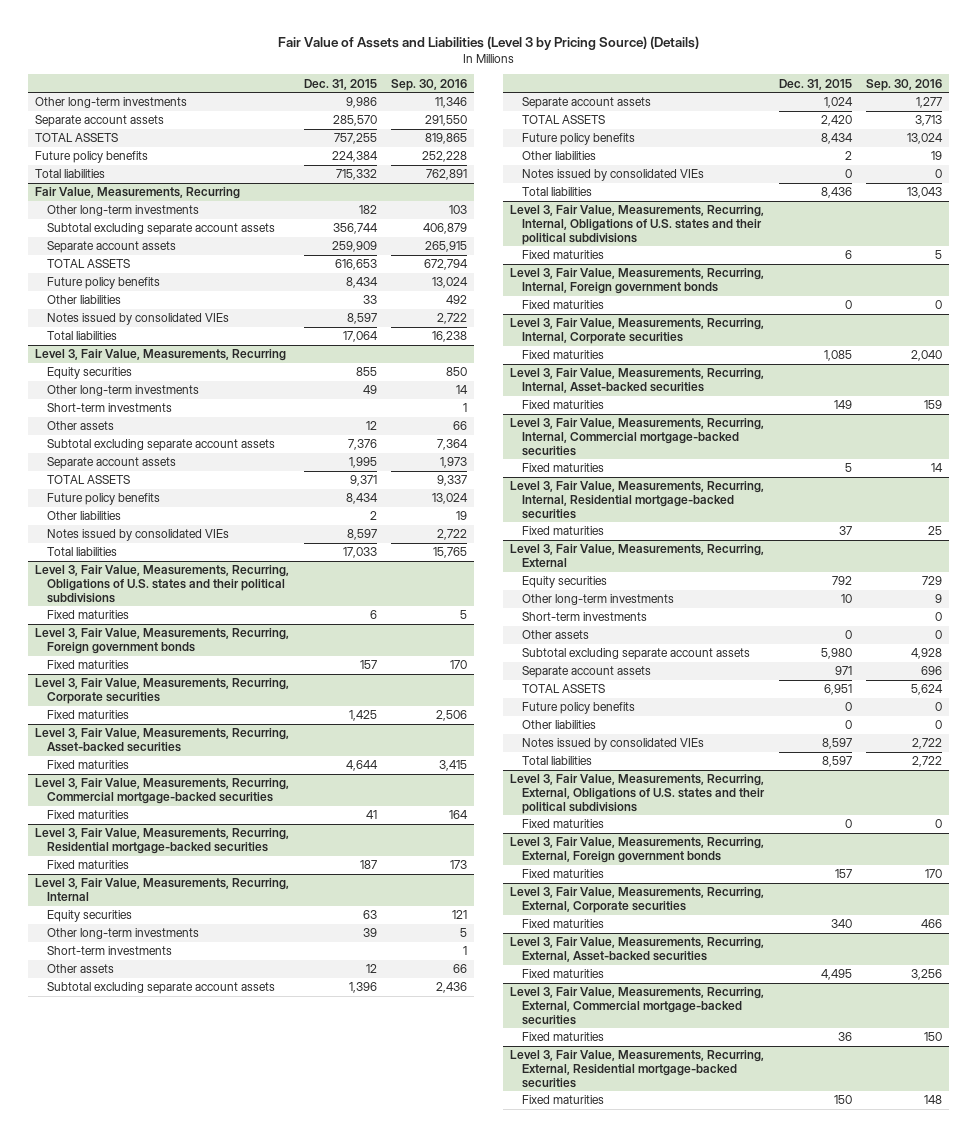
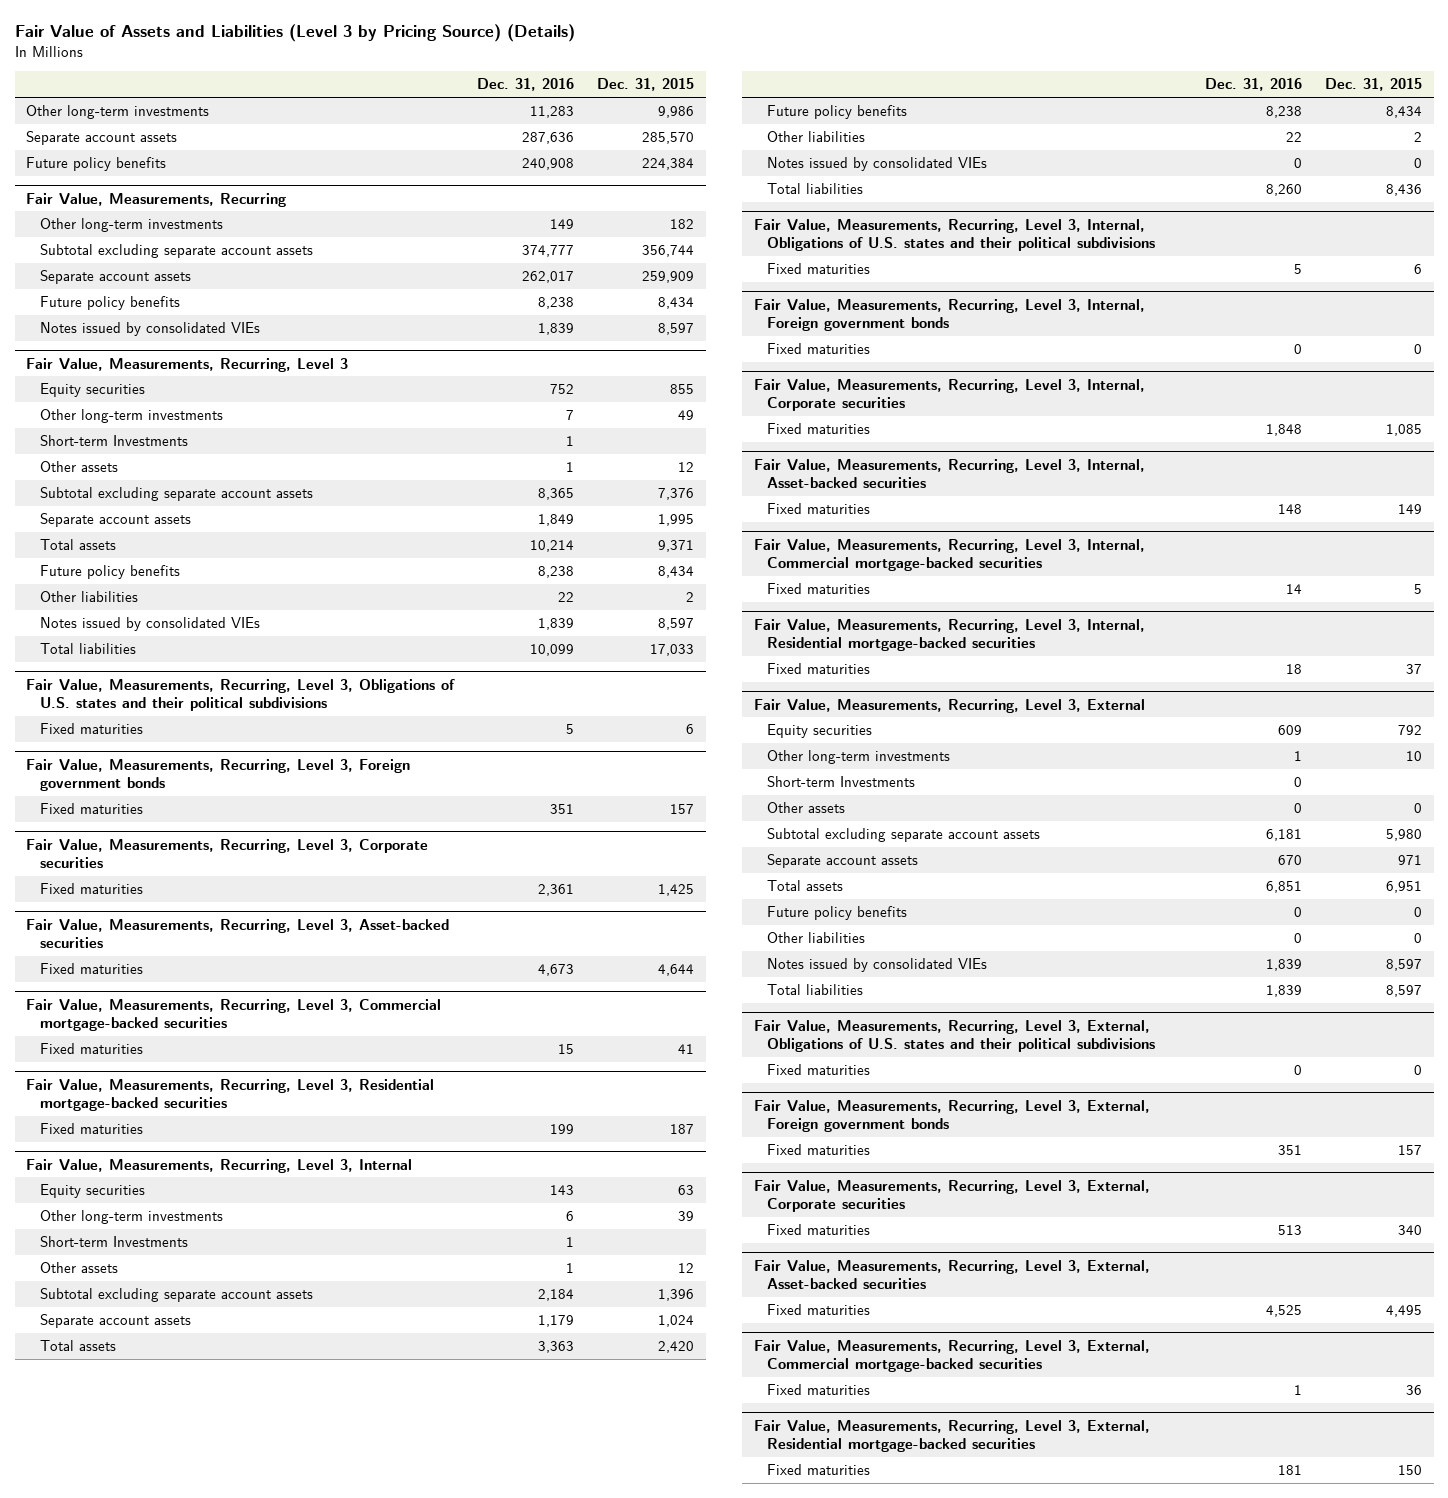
[390,78,467,91] Sep. 30, 2016 -> none
none -> [477,78,575,92] Dec. 31, 2016
[35,133,119,143] TOTAL ASSETS -> none
[35,169,106,179] Total liabilities -> none
[47,259,131,269] TOTAL ASSETS -> none
[47,295,122,305] Other liabilities -> none
[47,331,118,341] Total liabilities -> none
[35,349,287,362] Level 3, Fair Value, Measurements, Recurring -> [26,357,349,372] Fair Value, Measurements, Recurring, Level 3
[47,403,173,413] Short-term investments -> [39,435,188,447] Short-term Investments
[47,475,131,485] TOTAL ASSETS -> [39,539,116,551] Total assets
[35,565,290,603] Level 3, Fair Value, Measurements, Recurring, Obligations of U.S. states and their political subdivisions -> [26,678,456,712] Fair Value, Measurements, Recurring, Level 3, Obligations of U.S. states and their political subdivisions
[35,628,290,654] Level 3, Fair Value, Measurements, Recurring, Foreign government bonds -> [26,758,411,792] Fair Value, Measurements, Recurring, Level 3, Foreign government bonds
[35,678,290,704] Level 3, Fair Value, Measurements, Recurring, Corporate securities -> [26,838,429,869] Fair Value, Measurements, Recurring, Level 3, Corporate securities
[35,728,290,752] Level 3, Fair Value, Measurements, Recurring, Asset-backed securities -> [26,918,450,949] Fair Value, Measurements, Recurring, Level 3, Asset-backed securities
[35,778,290,804] Level 3, Fair Value, Measurements, Recurring, Commercial mortgage-backed securities -> [26,998,442,1032] Fair Value, Measurements, Recurring, Level 3, Commercial mortgage-backed securities
[35,828,290,854] Level 3, Fair Value, Measurements, Recurring, Residential mortgage-backed securities -> [26,1078,435,1112] Fair Value, Measurements, Recurring, Level 3, Residential mortgage-backed securities
[35,878,290,901] Level 3, Fair Value, Measurements, Recurring, Internal -> [26,1158,413,1173] Fair Value, Measurements, Recurring, Level 3, Internal
[47,946,173,956] Short-term investments -> [39,1236,188,1248] Short-term Investments
[522,115,606,125] TOTAL ASSETS -> [39,1340,116,1352] Total assets
[510,205,765,245] Level 3, Fair Value, Measurements, Recurring, Internal, Obligations of U.S. states and their political subdivisions -> [753,218,1156,252] Fair Value, Measurements, Recurring, Level 3, Internal, Obligations of U.S. states and their political subdivisions
[510,268,765,294] Level 3, Fair Value, Measurements, Recurring, Internal, Foreign government bonds -> [753,298,1145,332] Fair Value, Measurements, Recurring, Level 3, Internal, Foreign government bonds
[510,318,765,344] Level 3, Fair Value, Measurements, Recurring, Internal, Corporate securities -> [753,378,1145,412] Fair Value, Measurements, Recurring, Level 3, Internal, Corporate securities
[510,368,765,393] Level 3, Fair Value, Measurements, Recurring, Internal, Asset-backed securities -> [753,458,1145,489] Fair Value, Measurements, Recurring, Level 3, Internal, Asset-backed securities
[510,418,765,456] Level 3, Fair Value, Measurements, Recurring, Internal, Commercial mortgage-backed securities -> [753,538,1145,572] Fair Value, Measurements, Recurring, Level 3, Internal, Commercial mortgage-backed securities
[510,481,765,519] Level 3, Fair Value, Measurements, Recurring, Internal, Residential mortgage-backed securities -> [753,618,1145,652] Fair Value, Measurements, Recurring, Level 3, Internal, Residential mortgage-backed securities
[510,544,765,567] Level 3, Fair Value, Measurements, Recurring, External -> [753,698,1145,713] Fair Value, Measurements, Recurring, Level 3, External
[522,612,648,622] Short-term investments -> [767,776,916,788] Short-term Investments
[522,684,606,694] TOTAL ASSETS -> [767,880,844,892] Total assets
[510,774,766,814] Level 3, Fair Value, Measurements, Recurring, External, Obligations of U.S. states and their political subdivisions -> [753,1019,1156,1053] Fair Value, Measurements, Recurring, Level 3, External, Obligations of U.S. states and their political subdivisions
[510,837,765,863] Level 3, Fair Value, Measurements, Recurring, External, Foreign government bonds -> [753,1099,1150,1133] Fair Value, Measurements, Recurring, Level 3, External, Foreign government bonds
[510,887,765,913] Level 3, Fair Value, Measurements, Recurring, External, Corporate securities -> [753,1179,1150,1213] Fair Value, Measurements, Recurring, Level 3, External, Corporate securities
[510,937,765,962] Level 3, Fair Value, Measurements, Recurring, External, Asset-backed securities -> [753,1259,1150,1290] Fair Value, Measurements, Recurring, Level 3, External, Asset-backed securities
[510,987,765,1025] Level 3, Fair Value, Measurements, Recurring, External, Commercial mortgage-backed securities -> [753,1339,1150,1373] Fair Value, Measurements, Recurring, Level 3, External, Commercial mortgage-backed securities
[510,1050,765,1088] Level 3, Fair Value, Measurements, Recurring, External, Residential mortgage-backed securities -> [753,1419,1150,1453] Fair Value, Measurements, Recurring, Level 3, External, Residential mortgage-backed securities

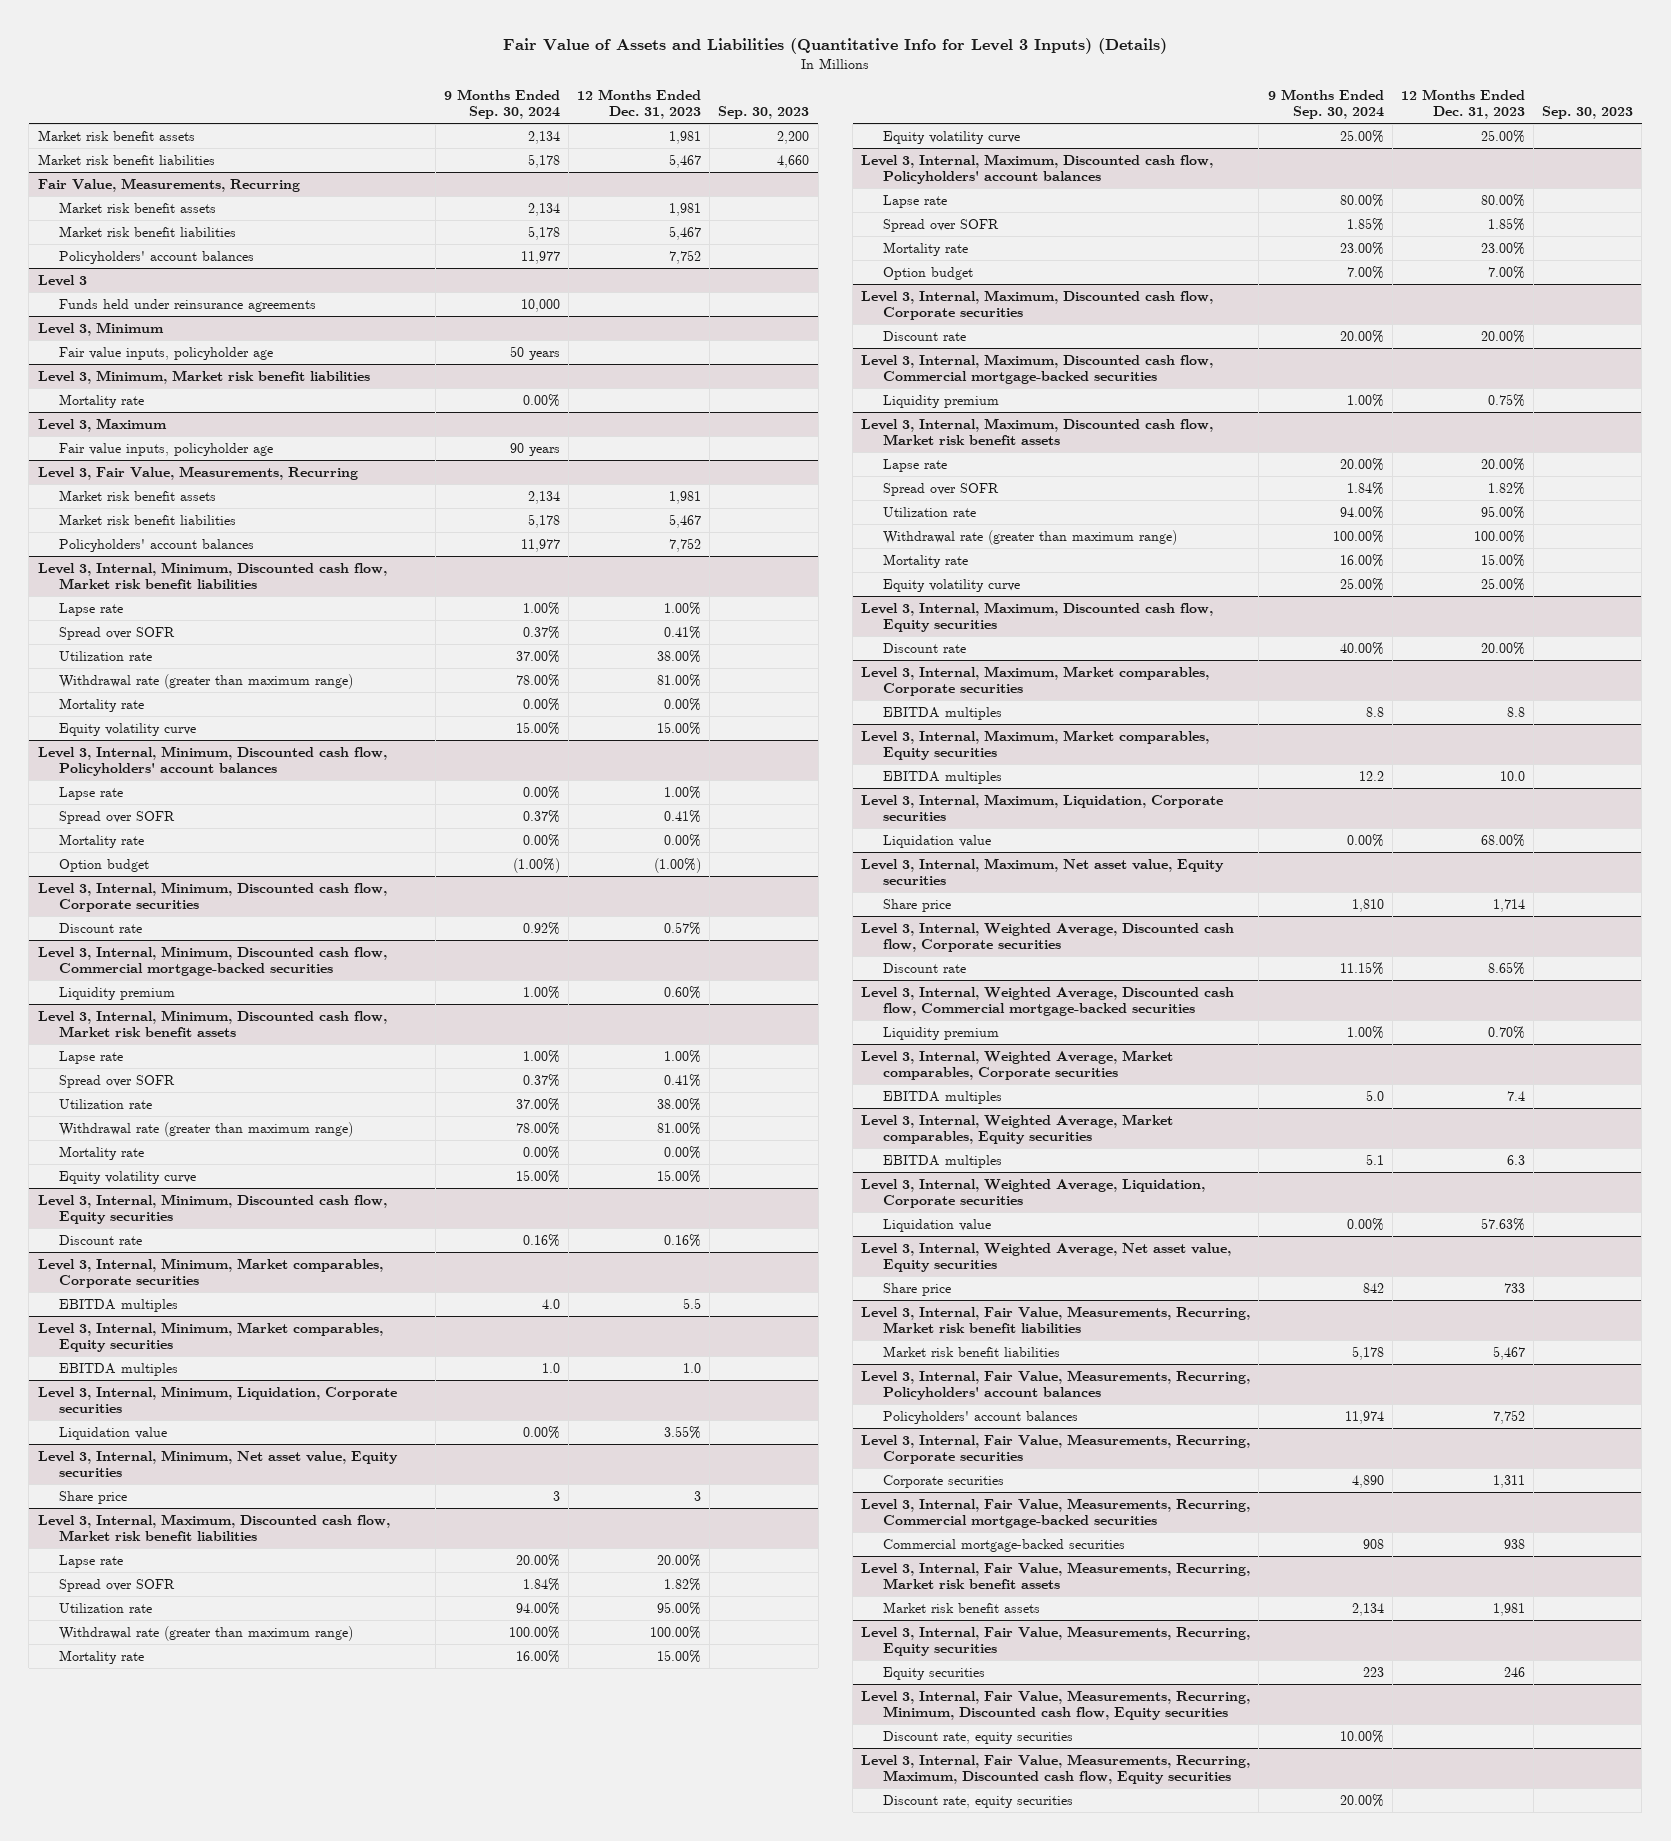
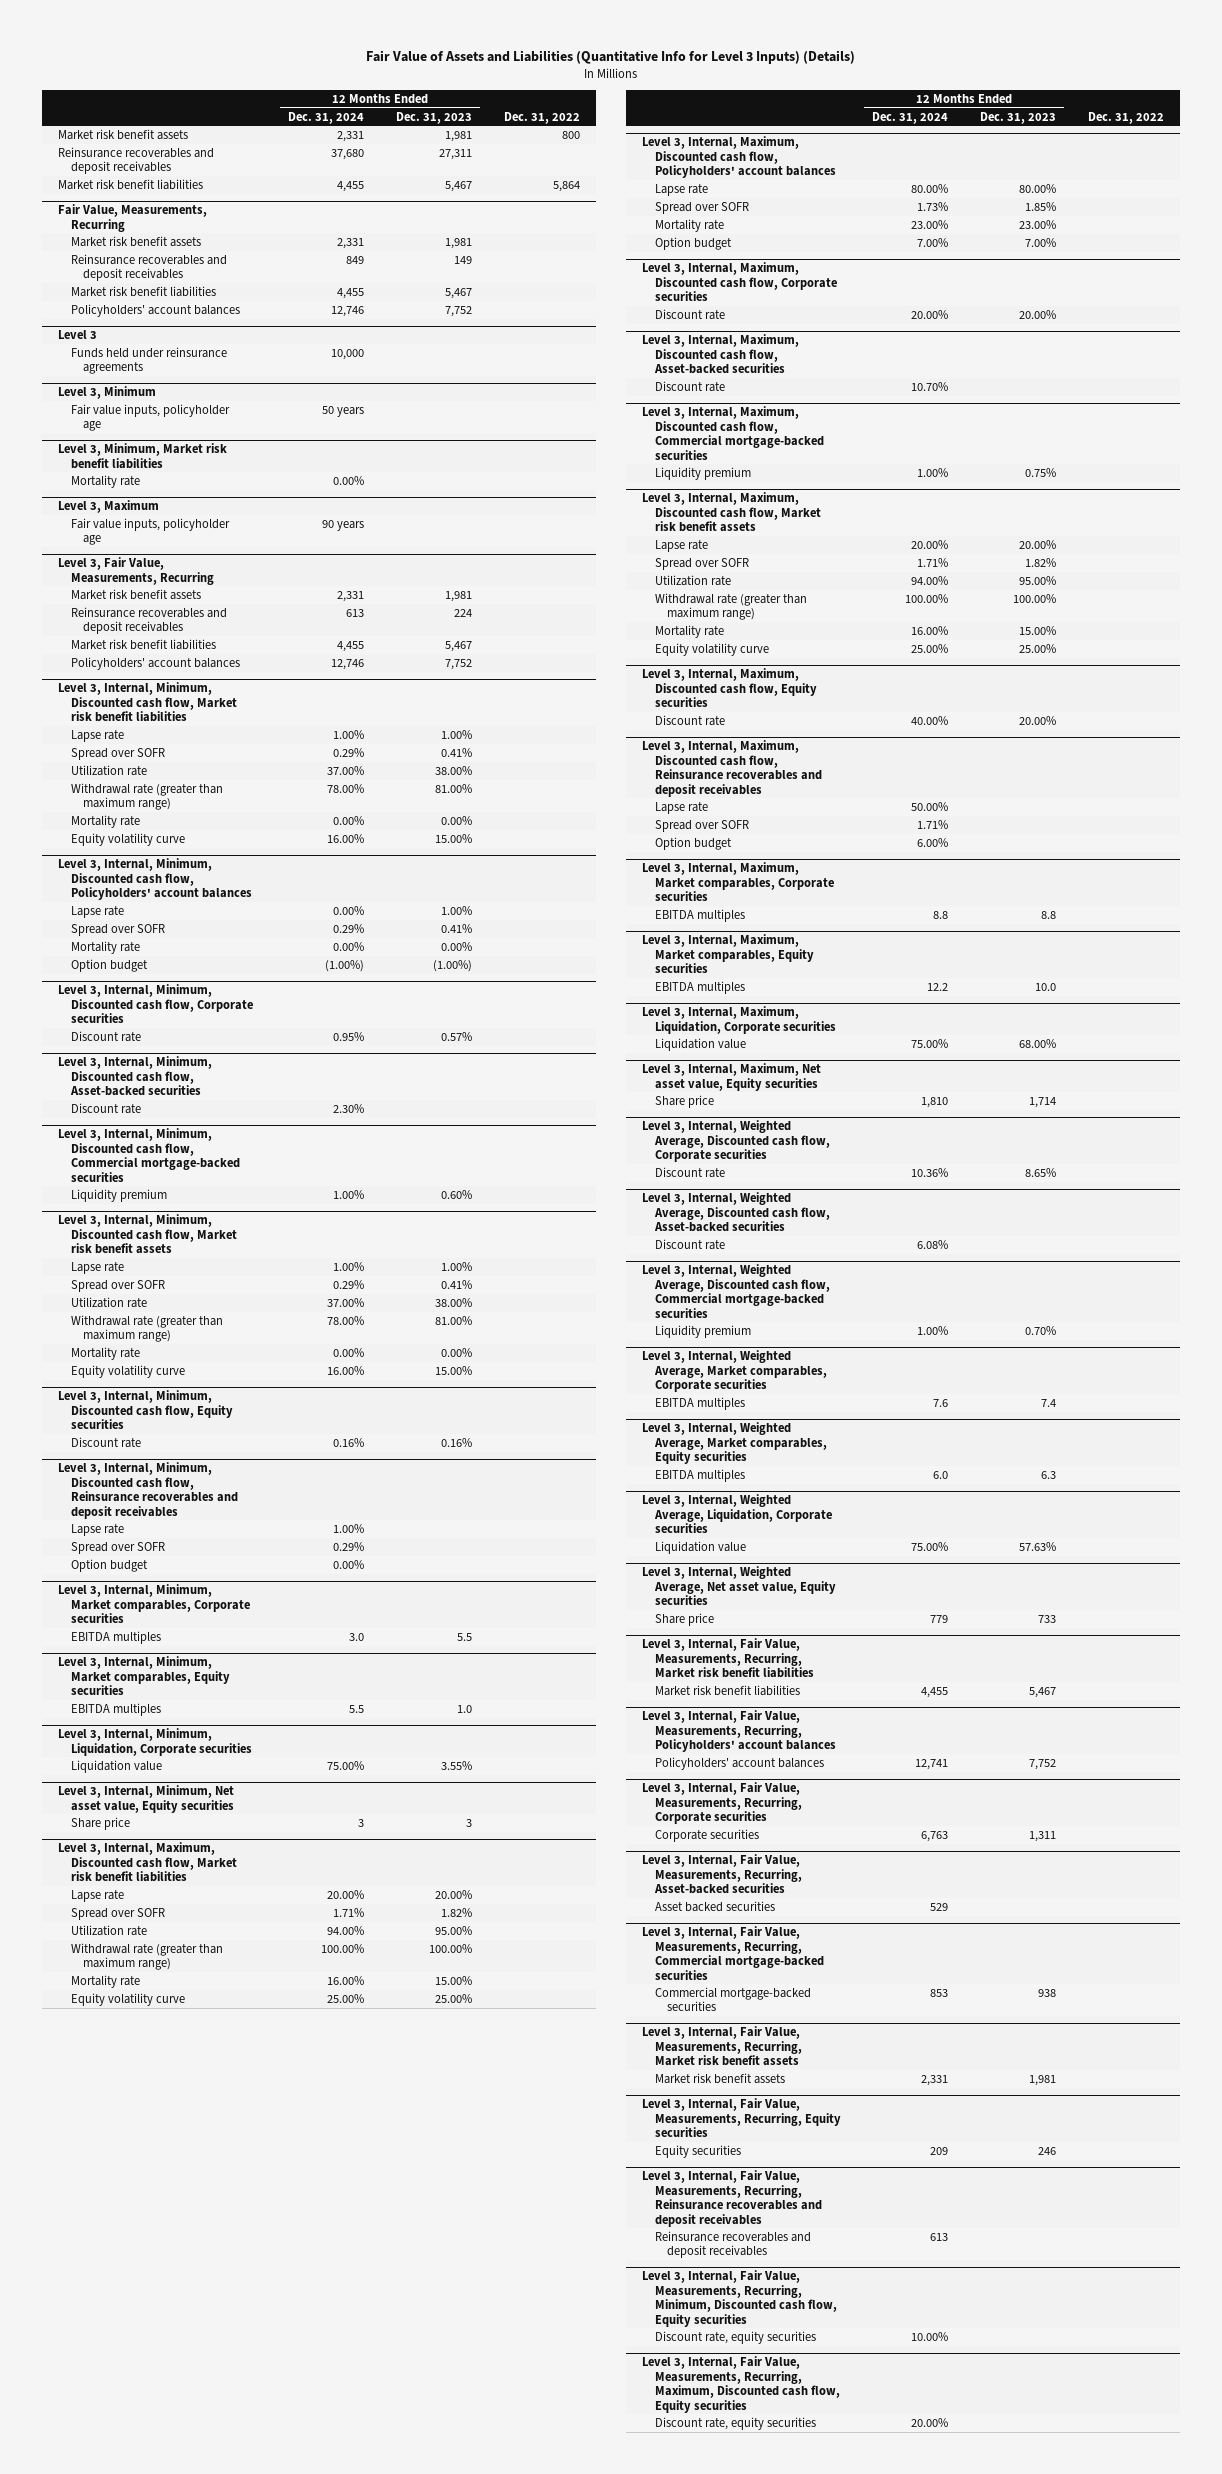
[443,88,560,119] 9 Months Ended Sep. 30, 2024 -> none
[718,105,810,119] Sep. 30, 2023 -> none
none -> [288,111,365,124] Dec. 31, 2024
none -> [503,111,580,124] Dec. 31, 2022
none -> [58,146,215,175] Reinsurance recoverables and deposit receivables
none -> [70,253,227,282] Reinsurance recoverables and deposit receivables
none -> [70,606,227,635] Reinsurance recoverables and deposit receivables
none -> [58,1056,213,1097] Level 3, Internal, Minimum, Discounted cash flow, Asset-backed securities
none -> [70,1102,141,1114] Discount rate
none -> [58,1462,238,1519] Level 3, Internal, Minimum, Discounted cash flow, Reinsurance recoverables and deposit receivables
none -> [70,1523,124,1536] Lapse rate
none -> [70,1541,165,1554] Spread over SOFR
none -> [70,1558,148,1572] Option budget
none -> [642,334,800,375] Level 3, Internal, Maximum, Discounted cash flow, Asset-backed securities
none -> [654,380,725,392] Discount rate
none -> [642,740,822,797] Level 3, Internal, Maximum, Discounted cash flow, Reinsurance recoverables and deposit receivables
none -> [654,801,708,814] Lapse rate
none -> [654,819,749,832] Spread over SOFR
none -> [654,836,732,850] Option budget
none -> [642,1192,830,1233] Level 3, Internal, Weighted Average, Discounted cash flow, Asset-backed securities
none -> [654,1238,725,1250] Discount rate
none -> [642,1854,802,1895] Level 3, Internal, Fair Value, Measurements, Recurring, Asset-backed securities
none -> [654,1900,775,1912] Asset backed securities
none -> [642,2170,822,2227] Level 3, Internal, Fair Value, Measurements, Recurring, Reinsurance recoverables and deposit receivables
none -> [654,2230,811,2259] Reinsurance recoverables and deposit receivables

